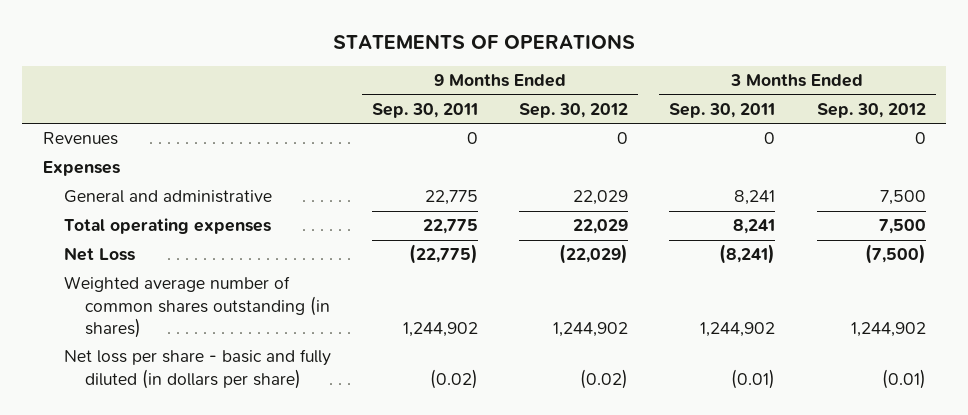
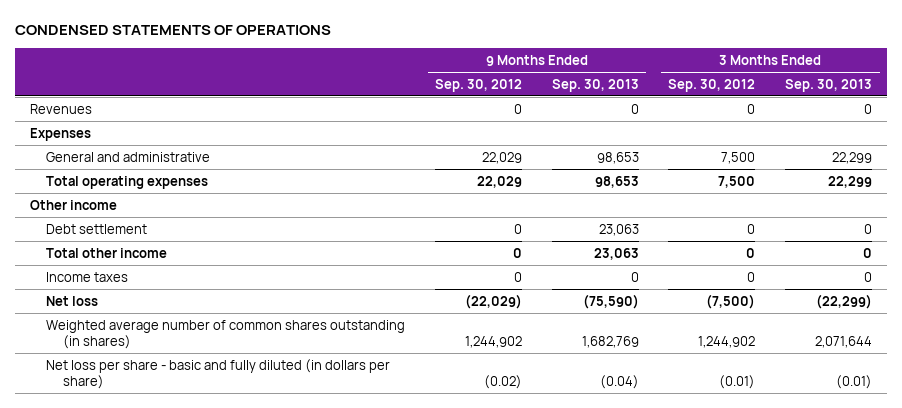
[333,33,636,49] STATEMENTS OF OPERATIONS -> [14,25,331,36] CONDENSED STATEMENTS OF OPERATIONS
[371,103,478,119] Sep. 30, 2011 -> none
[669,103,776,119] Sep. 30, 2011 -> none
none -> [551,78,639,92] Sep. 30, 2013
none -> [785,78,873,92] Sep. 30, 2013
none -> [29,199,117,210] Other income
none -> [46,223,148,234] Debt settlement
none -> [46,247,168,258] Total other income
none -> [46,271,129,282] Income taxes
[63,247,135,262] Net Loss -> [46,295,99,306] Net loss

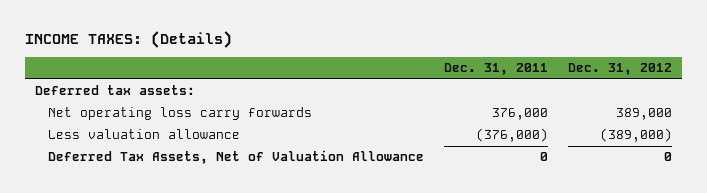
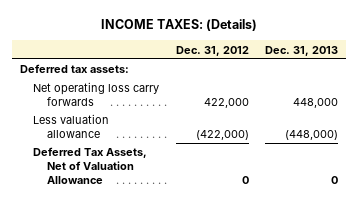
[444,63,549,76] Dec. 31, 2011 -> none
none -> [264,45,338,56] Dec. 31, 2013
[615,108,672,121] 389,000 -> [203,98,249,109] 422,000
[599,128,672,143] (389,000) -> [195,130,249,141] (422,000)

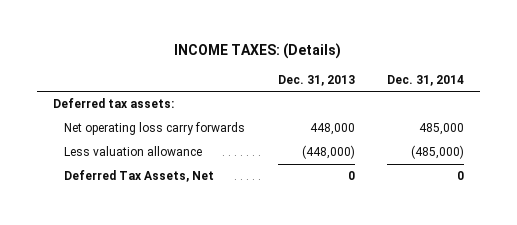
[175,45,249,56] Dec. 31, 2012 -> none
none -> [386,74,464,86] Dec. 31, 2014
[33,147,148,185] Deferred Tax Assets, Net of Valuation Allowance -> [64,170,215,183] Deferred Tax Assets, Net

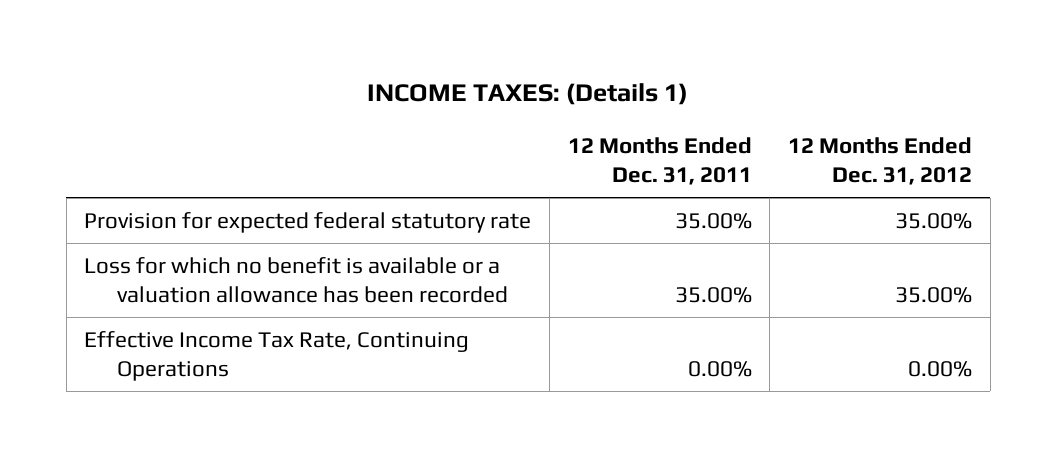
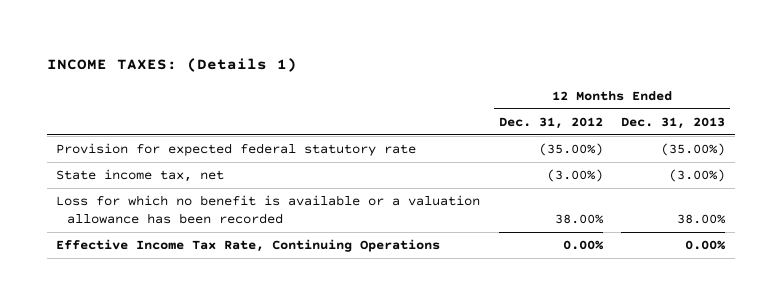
[567,137,752,185] 12 Months Ended Dec. 31, 2011 -> none
none -> [621,116,726,129] Dec. 31, 2013
[894,212,972,229] 35.00% -> [538,142,603,156] (35.00%)
none -> [56,168,225,182] State income tax, net
[894,286,972,303] 35.00% -> [554,214,604,225] 38.00%

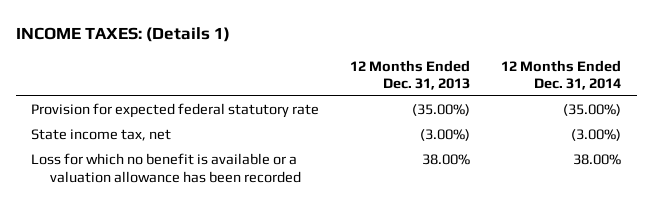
[498,116,603,129] Dec. 31, 2012 -> none
none -> [501,59,622,91] 12 Months Ended Dec. 31, 2014
[56,238,441,252] Effective Income Tax Rate, Continuing Operations -> none

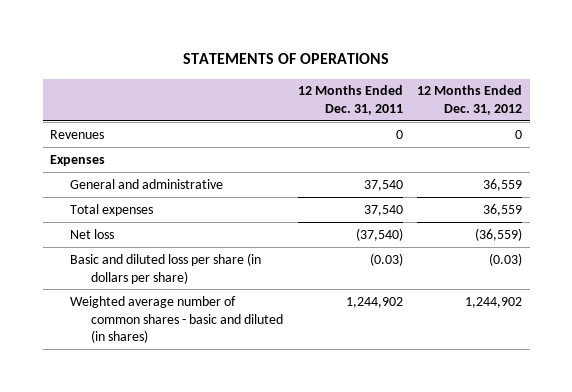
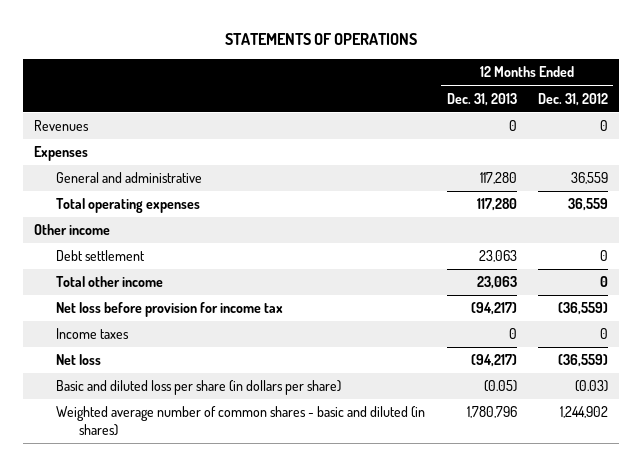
[297,85,403,116] 12 Months Ended Dec. 31, 2011 -> none
none -> [446,92,517,106] Dec. 31, 2013
[70,203,154,216] Total expenses -> [56,198,201,214] Total operating expenses
none -> [33,224,110,236] Other income
none -> [56,250,146,262] Debt settlement
none -> [56,276,164,288] Total other income
none -> [56,302,284,318] Net loss before provision for income tax
none -> [56,328,130,340] Income taxes

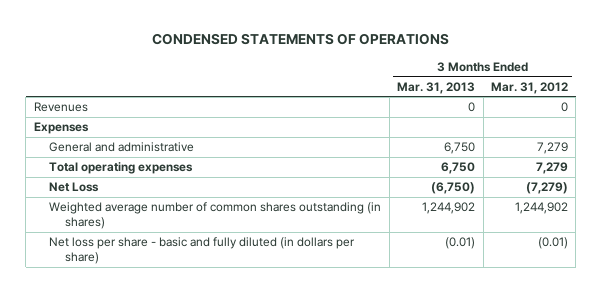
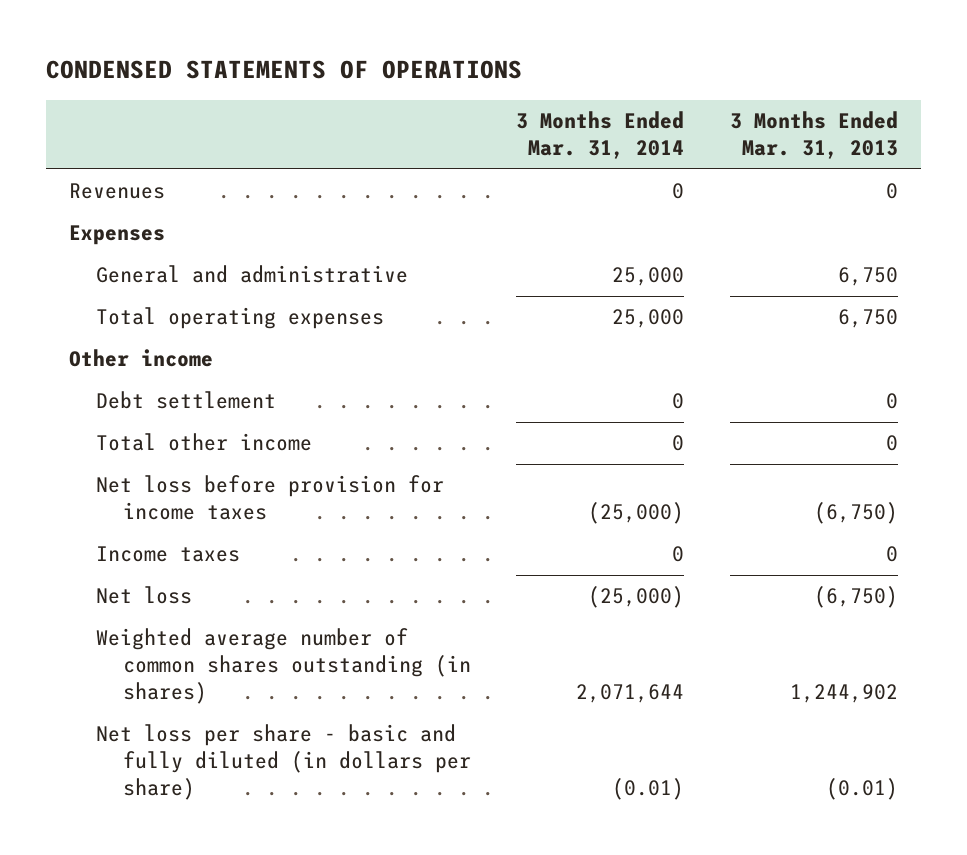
[491,81,569,94] Mar. 31, 2012 -> none
none -> [516,111,685,160] 3 Months Ended Mar. 31, 2014
none -> [68,349,213,368] Other income
none -> [95,391,276,410] Debt settlement
none -> [95,433,312,452] Total other income
none -> [95,475,444,521] Net loss before provision for income taxes
none -> [95,546,240,563] Income taxes
[49,182,100,193] Net Loss -> [95,586,192,605] Net loss

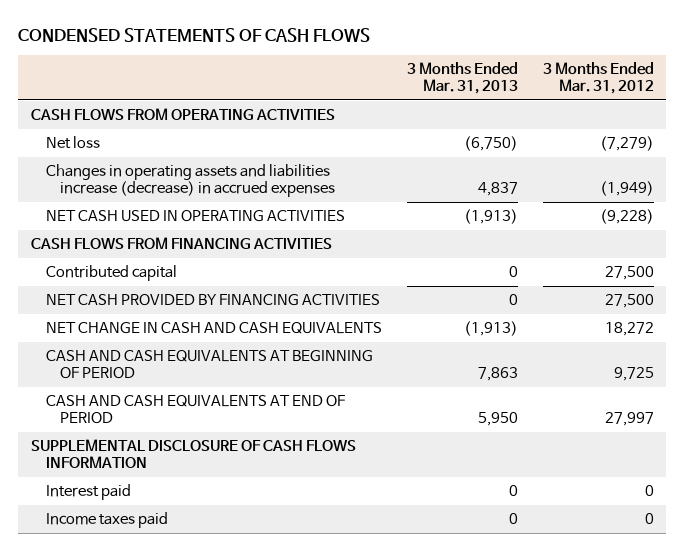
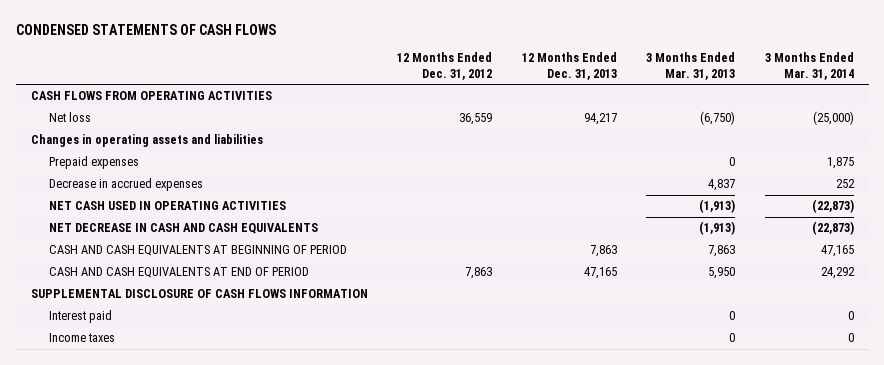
[542,62,654,94] 3 Months Ended Mar. 31, 2012 -> none
none -> [397,52,493,80] 12 Months Ended Dec. 31, 2012
none -> [521,52,617,80] 12 Months Ended Dec. 31, 2013
none -> [764,52,854,80] 3 Months Ended Mar. 31, 2014
none -> [30,134,263,148] Changes in operating assets and liabilities
none -> [48,156,139,170] Prepaid expenses
[45,164,336,198] Changes in operating assets and liabilities increase (decrease) in accrued expenses -> [48,178,203,192] Decrease in accrued expenses
[30,237,332,250] CASH FLOWS FROM FINANCING ACTIVITIES -> none
[45,265,177,282] Contributed capital -> none
[45,294,380,307] NET CASH PROVIDED BY FINANCING ACTIVITIES -> none
[45,322,382,335] NET CHANGE IN CASH AND CASH EQUIVALENTS -> [48,223,318,235] NET DECREASE IN CASH AND CASH EQUIVALENTS
[45,512,168,529] Income taxes paid -> [48,333,115,343] Income taxes

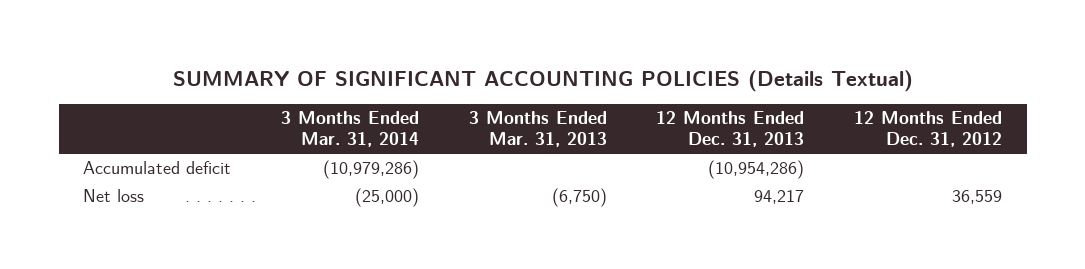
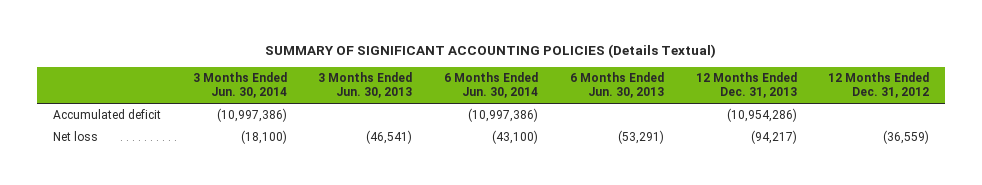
[281,111,420,148] 3 Months Ended Mar. 31, 2014 -> none
[468,111,607,148] 3 Months Ended Mar. 31, 2013 -> none
none -> [192,72,287,99] 3 Months Ended Jun. 30, 2014
none -> [318,72,413,99] 3 Months Ended Jun. 30, 2013
none -> [444,72,539,99] 6 Months Ended Jun. 30, 2014
none -> [569,72,664,99] 6 Months Ended Jun. 30, 2013
[754,190,805,205] 94,217 -> [750,130,797,145] (94,217)
[951,190,1002,205] 36,559 -> [883,130,930,145] (36,559)

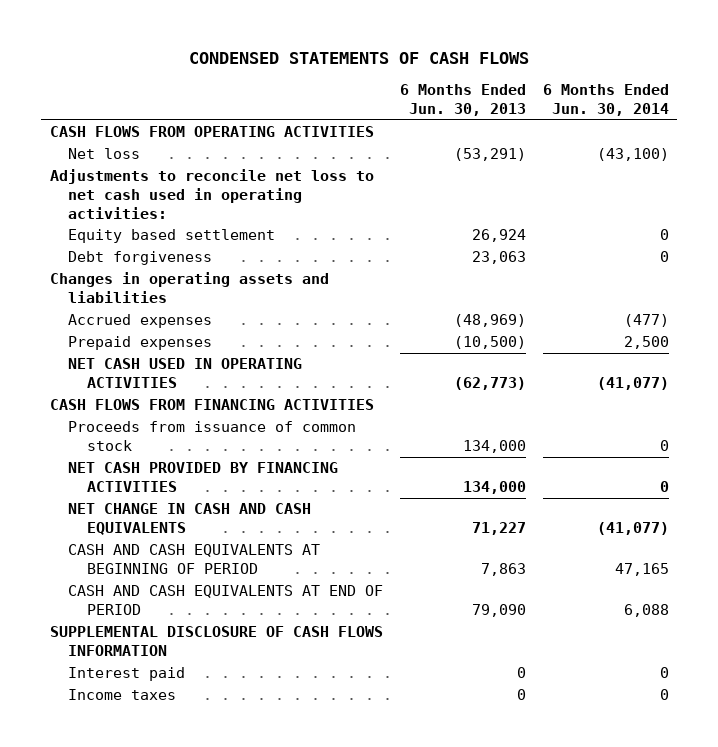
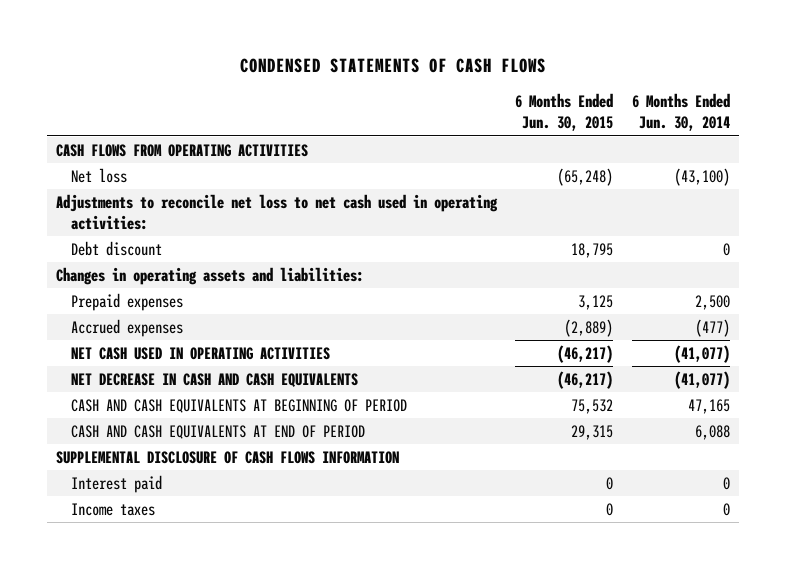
[399,84,526,117] 6 Months Ended Jun. 30, 2013 -> none
none -> [515,93,614,132] 6 Months Ended Jun. 30, 2015
[68,229,276,244] Equity based settlement -> none
[68,251,213,266] Debt forgiveness -> none
none -> [70,240,162,256] Debt discount
[49,272,329,304] Changes in operating assets and liabilities -> [55,266,364,285] Changes in operating assets and liabilities:
[68,314,213,329] Accrued expenses -> [70,318,183,337] Accrued expenses
[49,399,374,411] CASH FLOWS FROM FINANCING ACTIVITIES -> none
[68,421,357,452] Proceeds from issuance of common stock -> none
[68,462,339,493] NET CASH PROVIDED BY FINANCING ACTIVITIES -> none
[68,503,312,536] NET CHANGE IN CASH AND CASH EQUIVALENTS -> [70,372,358,387] NET DECREASE IN CASH AND CASH EQUIVALENTS

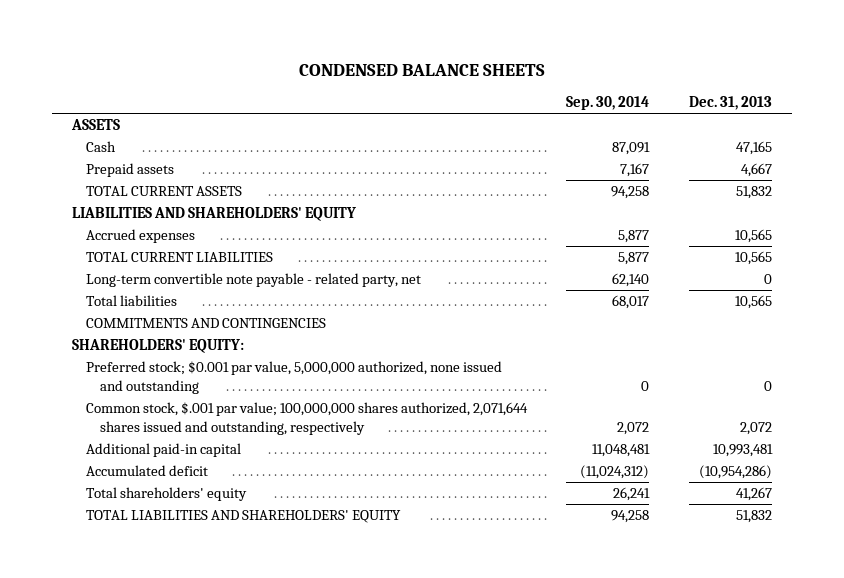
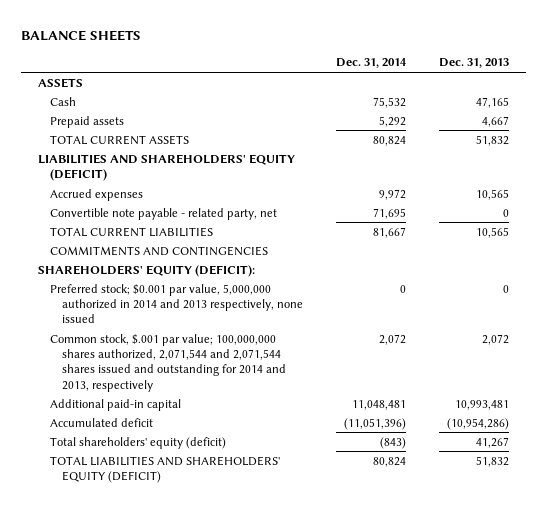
[298,63,545,76] CONDENSED BALANCE SHEETS -> [21,30,142,42] BALANCE SHEETS
[566,96,650,111] Sep. 30, 2014 -> none
none -> [335,58,407,69] Dec. 31, 2014
[71,207,356,222] LIABILITIES AND SHAREHOLDERS' EQUITY -> [37,153,295,182] LIABILITIES AND SHAREHOLDERS' EQUITY (DEFICIT)
none -> [49,207,277,220] Convertible note payable - related party, net
[85,273,421,288] Long-term convertible note payable - related party, net -> none
[85,295,177,307] Total liabilities -> none
[71,339,244,354] SHAREHOLDERS' EQUITY: -> [37,264,255,277] SHAREHOLDERS' EQUITY (DEFICIT):
[85,361,502,394] Preferred stock; $0.001 par value, 5,000,000 authorized, none issued and outstanding -> [49,283,303,324] Preferred stock; $0.001 par value, 5,000,000 authorized in 2014 and 2013 respectively, none issued
[85,402,528,435] Common stock, $.001 par value; 100,000,000 shares authorized, 2,071,644 shares issued and outstanding, respectively -> [49,333,286,392] Common stock, $.001 par value; 100,000,000 shares authorized, 2,071,544 and 2,071,544 shares issued and outstanding for 2014 and 2013, respectively
[85,487,247,502] Total shareholders' equity -> [49,436,226,449] Total shareholders' equity (deficit)
[85,510,401,524] TOTAL LIABILITIES AND SHAREHOLDERS' EQUITY -> [49,455,280,484] TOTAL LIABILITIES AND SHAREHOLDERS' EQUITY (DEFICIT)

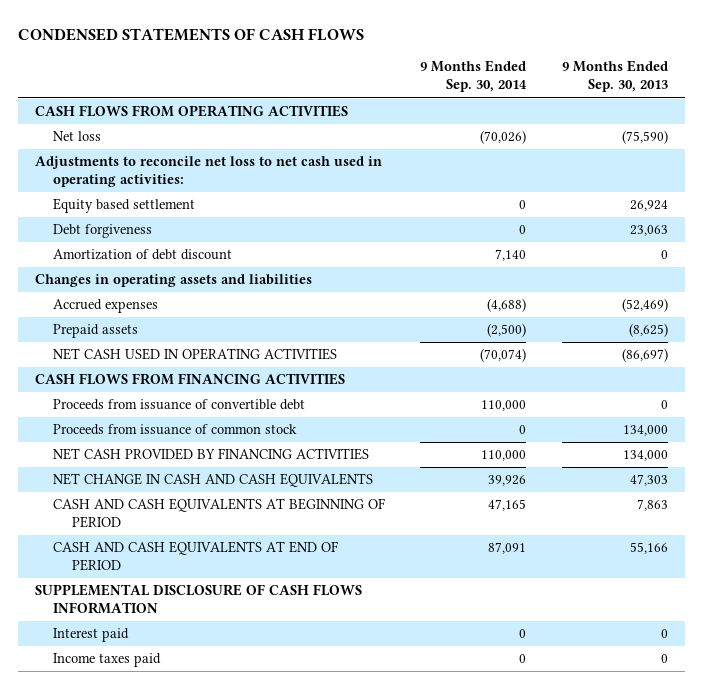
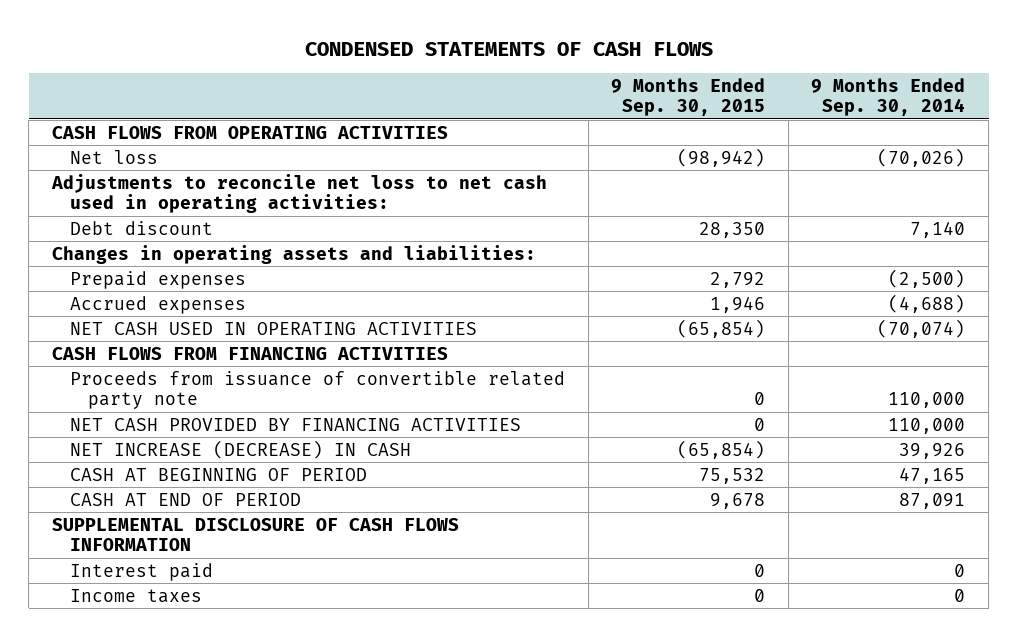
[561,60,668,93] 9 Months Ended Sep. 30, 2013 -> none
none -> [611,78,766,117] 9 Months Ended Sep. 30, 2015
[53,198,196,214] Equity based settlement -> none
[53,224,153,239] Debt forgiveness -> none
[53,249,233,261] Amortization of debt discount -> [69,220,213,235] Debt discount
[35,274,313,288] Changes in operating assets and liabilities -> [51,244,536,264] Changes in operating assets and liabilities:
none -> [69,270,246,289] Prepaid expenses
[53,324,139,339] Prepaid assets -> none
[53,424,298,436] Proceeds from issuance of common stock -> none
[53,399,306,411] Proceeds from issuance of convertible debt -> [69,370,565,410] Proceeds from issuance of convertible related party note
[53,473,374,488] NET CHANGE IN CASH AND CASH EQUIVALENTS -> [69,439,411,459] NET INCREASE (DECREASE) IN CASH
[53,498,386,529] CASH AND CASH EQUIVALENTS AT BEGINNING OF PERIOD -> [69,467,367,481] CASH AT BEGINNING OF PERIOD
[53,541,339,572] CASH AND CASH EQUIVALENTS AT END OF PERIOD -> [69,492,301,506] CASH AT END OF PERIOD
[53,653,162,668] Income taxes paid -> [69,588,202,603] Income taxes

